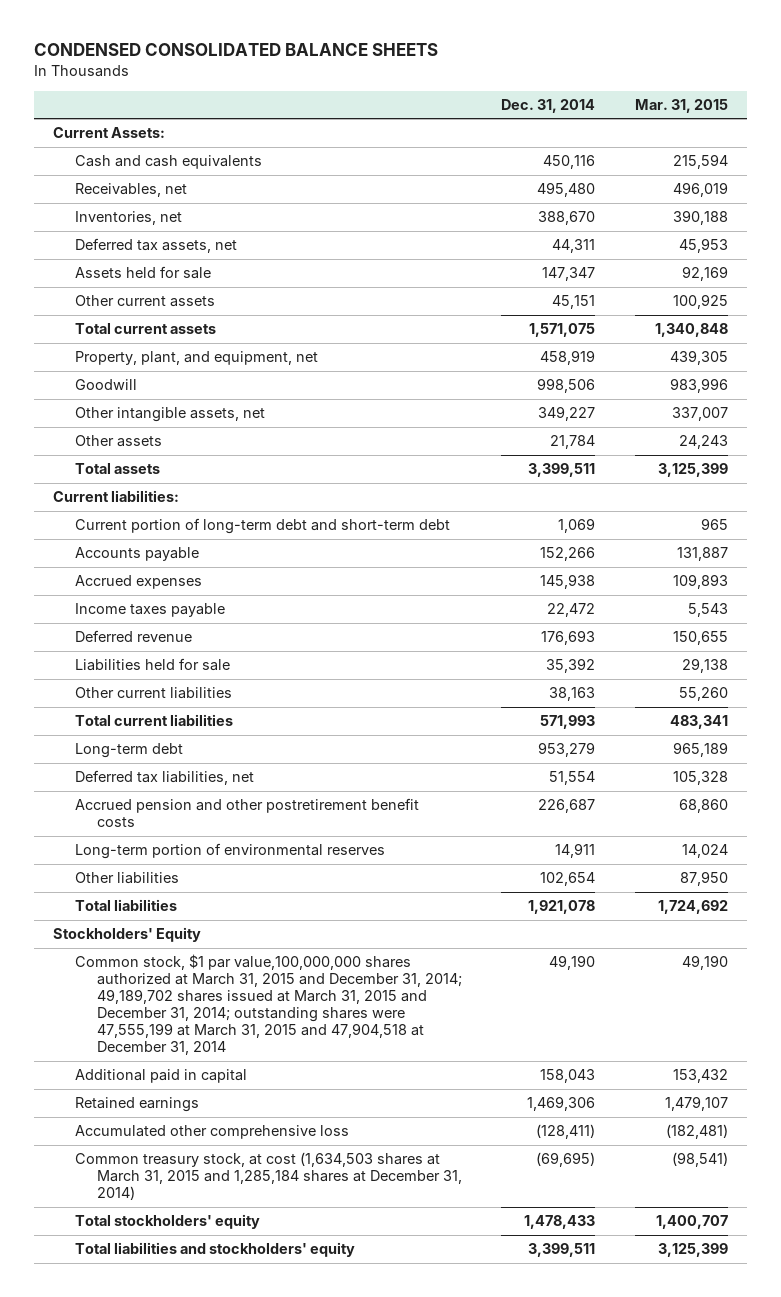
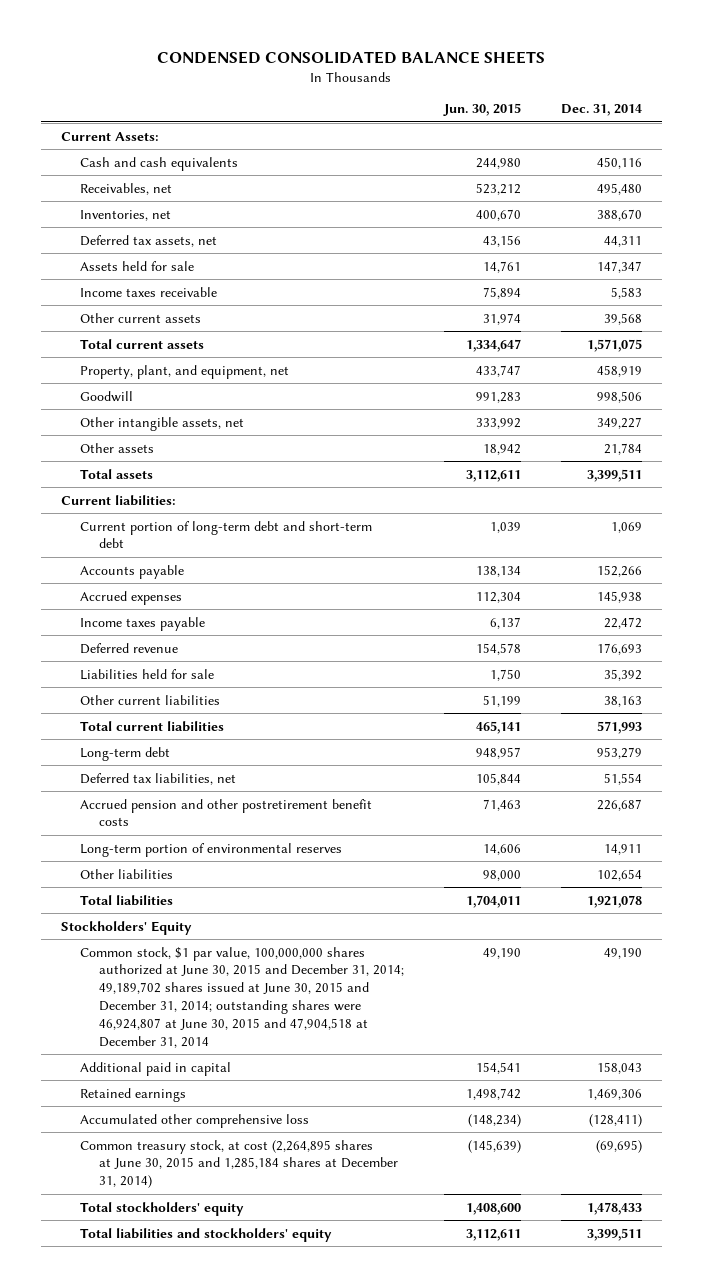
[634,98,728,113] Mar. 31, 2015 -> none
none -> [442,103,521,117] Jun. 30, 2015
none -> [79,286,217,297] Income taxes receivable
[552,295,596,310] 45,151 -> [604,312,643,325] 39,568
[75,954,462,1056] Common stock, $1 par value,100,000,000 shares authorized at March 31, 2015 and December 31, 2014; 49,189,702 shares issued at March 31, 2015 and December 31, 2014; outstanding shares were 47,555,199 at March 31, 2015 and 47,904,518 at December 31, 2014 -> [79,946,404,1048] Common stock, $1 par value, 100,000,000 shares authorized at June 30, 2015 and December 31, 2014; 49,189,702 shares issued at June 30, 2015 and December 31, 2014; outstanding shares were 46,924,807 at June 30, 2015 and 47,904,518 at December 31, 2014
[75,1152,462,1201] Common treasury stock, at cost (1,634,503 shares at March 31, 2015 and 1,285,184 shares at December 31, 2014) -> [79,1139,398,1189] Common treasury stock, at cost (2,264,895 shares at June 30, 2015 and 1,285,184 shares at December 31, 2014)

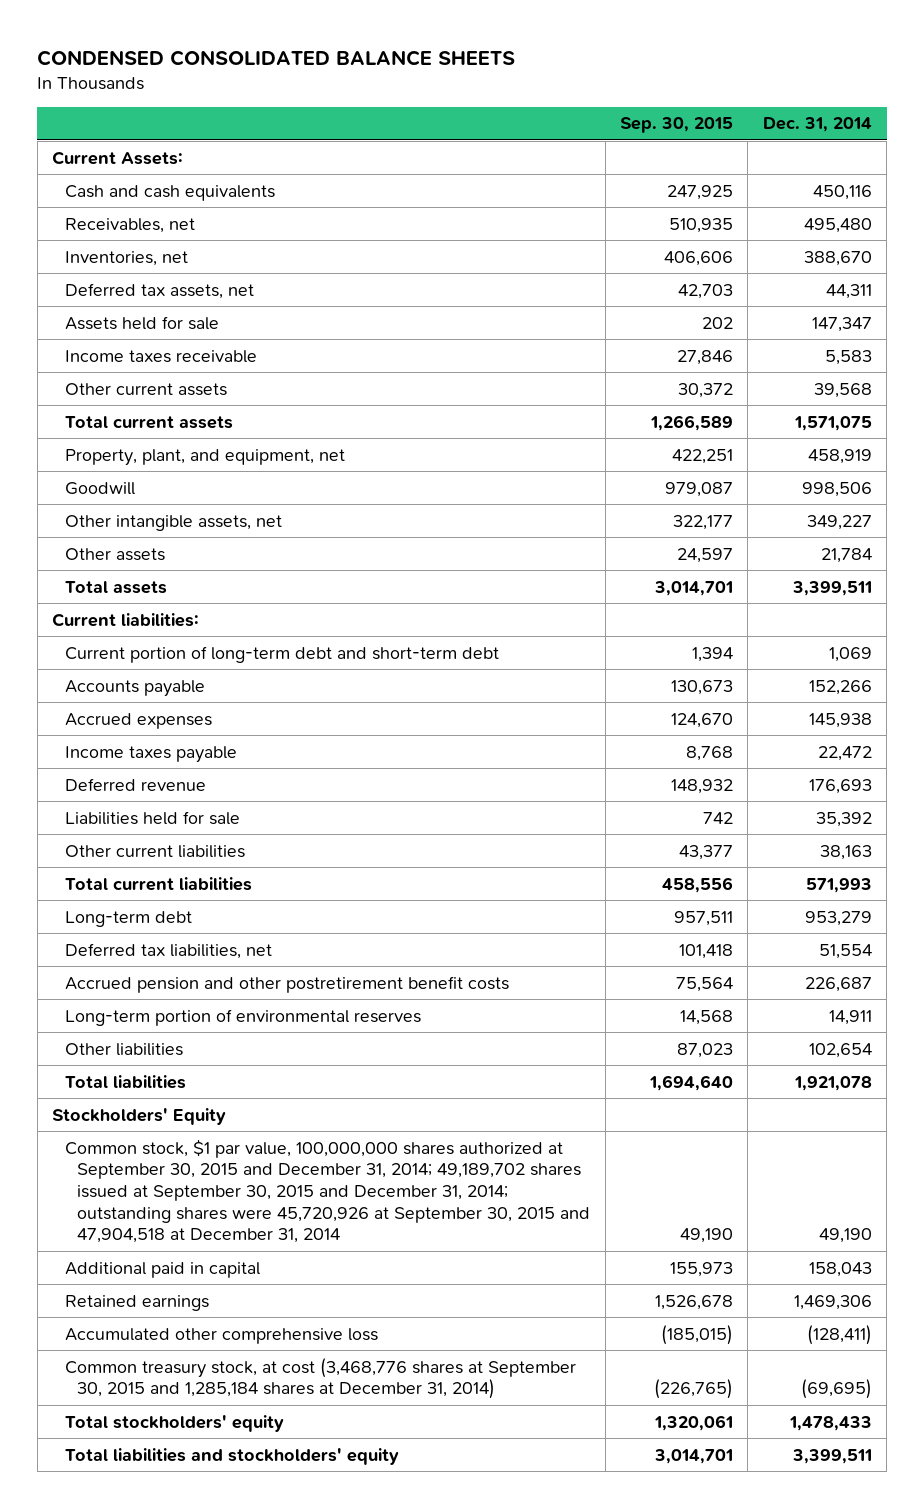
[442,103,521,117] Jun. 30, 2015 -> none
none -> [620,117,734,134] Sep. 30, 2015
[79,946,404,1048] Common stock, $1 par value, 100,000,000 shares authorized at June 30, 2015 and December 31, 2014; 49,189,702 shares issued at June 30, 2015 and December 31, 2014; outstanding shares were 46,924,807 at June 30, 2015 and 47,904,518 at December 31, 2014 -> [64,1138,591,1244] Common stock, $1 par value, 100,000,000 shares authorized at September 30, 2015 and December 31, 2014; 49,189,702 shares issued at September 30, 2015 and December 31, 2014; outstanding shares were 45,720,926 at September 30, 2015 and 47,904,518 at December 31, 2014
[79,1139,398,1189] Common treasury stock, at cost (2,264,895 shares at June 30, 2015 and 1,285,184 shares at December 31, 2014) -> [64,1357,576,1400] Common treasury stock, at cost (3,468,776 shares at September 30, 2015 and 1,285,184 shares at December 31, 2014)

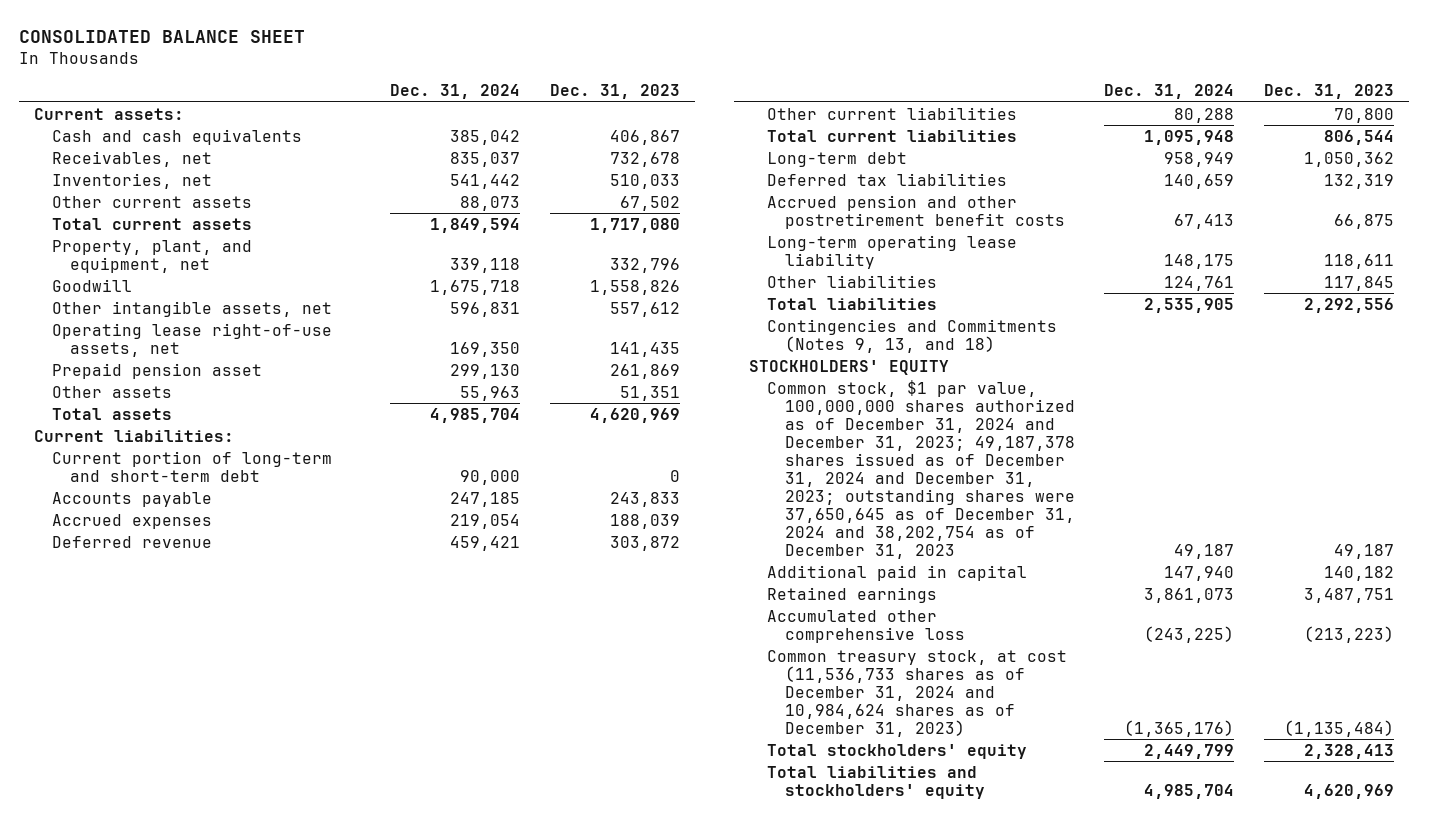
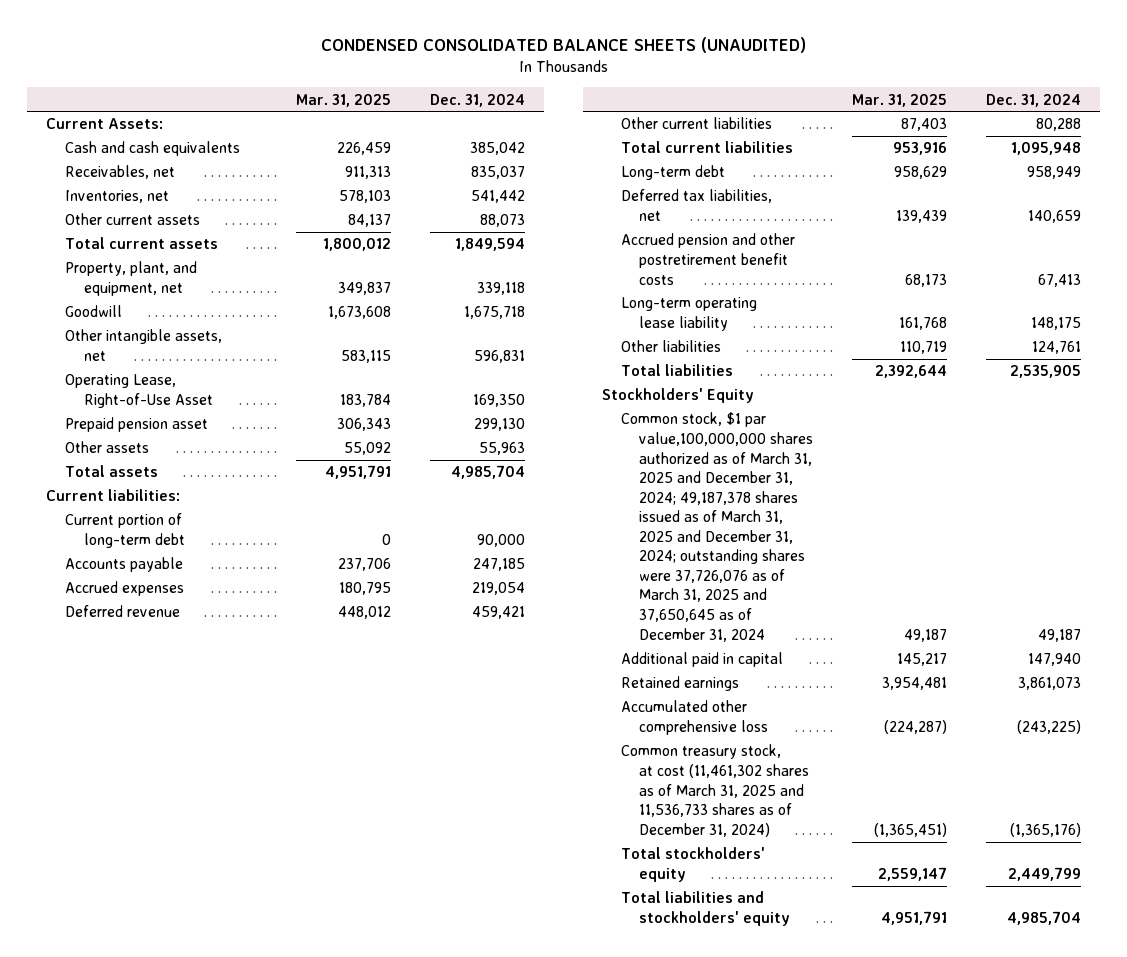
[19,30,306,44] CONSOLIDATED BALANCE SHEET -> [320,36,806,53] CONDENSED CONSOLIDATED BALANCE SHEETS (UNAUDITED)
[550,84,681,100] Dec. 31, 2023 -> none
none -> [296,93,392,107] Mar. 31, 2025
[34,107,185,120] Current assets: -> [46,118,164,130] Current Assets:
[52,322,333,357] Operating lease right-of-use assets, net -> [64,374,213,408] Operating Lease, Right-of-Use Asset
[52,450,333,482] Current portion of long-term and short-term debt -> [64,513,185,548] Current portion of long-term debt
[766,172,1007,186] Deferred tax liabilities -> [620,189,772,221] Deferred tax liabilities, net
[766,318,1057,353] Contingencies and Commitments (Notes 9, 13, and 18) -> none
[748,359,949,375] STOCKHOLDERS' EQUITY -> [602,388,755,404] Stockholders' Equity
[766,379,1075,559] Common stock, $1 par value, 100,000,000 shares authorized as of December 31, 2024 and December 31, 2023; 49,187,378 shares issued as of December 31, 2024 and December 31, 2023; outstanding shares were 37,650,645 as of December 31, 2024 and 38,202,754 as of December 31, 2023 -> [620,412,814,642] Common stock, $1 par value,100,000,000 shares authorized as of March 31, 2025 and December 31, 2024; 49,187,378 shares issued as of March 31, 2025 and December 31, 2024; outstanding shares were 37,726,076 as of March 31, 2025 and 37,650,645 as of December 31, 2024
[766,649,1067,737] Common treasury stock, at cost (11,536,733 shares as of December 31, 2024 and 10,984,624 shares as of December 31, 2023) -> [620,744,810,837] Common treasury stock, at cost (11,461,302 shares as of March 31, 2025 and 11,536,733 shares as of December 31, 2024)

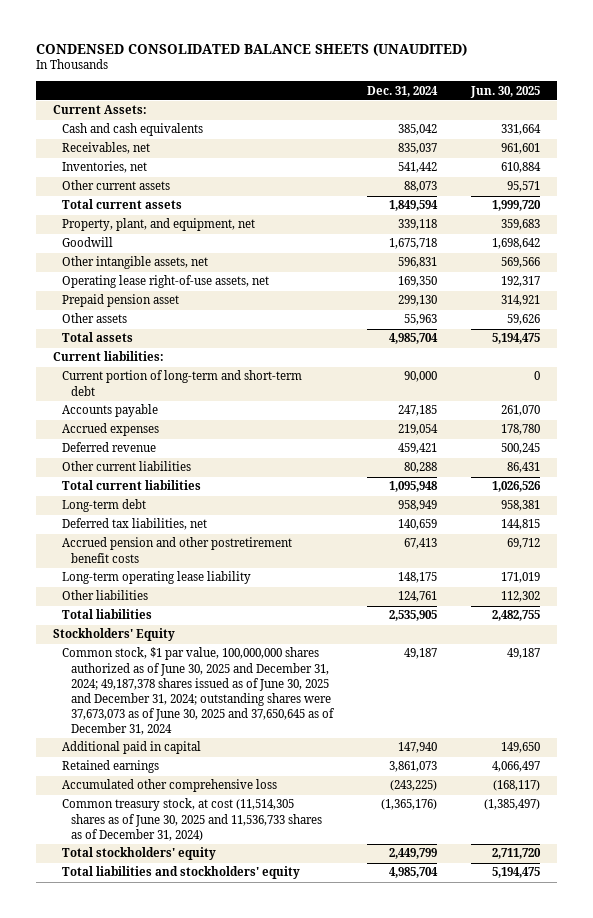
[296,93,392,107] Mar. 31, 2025 -> none
none -> [470,85,541,98] Jun. 30, 2025
[64,374,213,408] Operating Lease, Right-of-Use Asset -> [61,275,269,289] Operating lease right-of-use assets, net
[64,513,185,548] Current portion of long-term debt -> [61,370,302,396] Current portion of long-term and short-term debt
[620,412,814,642] Common stock, $1 par value,100,000,000 shares authorized as of March 31, 2025 and December 31, 2024; 49,187,378 shares issued as of March 31, 2025 and December 31, 2024; outstanding shares were 37,726,076 as of March 31, 2025 and 37,650,645 as of December 31, 2024 -> [61,647,336,735] Common stock, $1 par value, 100,000,000 shares authorized as of June 30, 2025 and December 31, 2024; 49,187,378 shares issued as of June 30, 2025 and December 31, 2024; outstanding shares were 37,673,073 as of June 30, 2025 and 37,650,645 as of December 31, 2024
[620,744,810,837] Common treasury stock, at cost (11,461,302 shares as of March 31, 2025 and 11,536,733 shares as of December 31, 2024) -> [61,798,323,841] Common treasury stock, at cost (11,514,305 shares as of June 30, 2025 and 11,536,733 shares as of December 31, 2024)

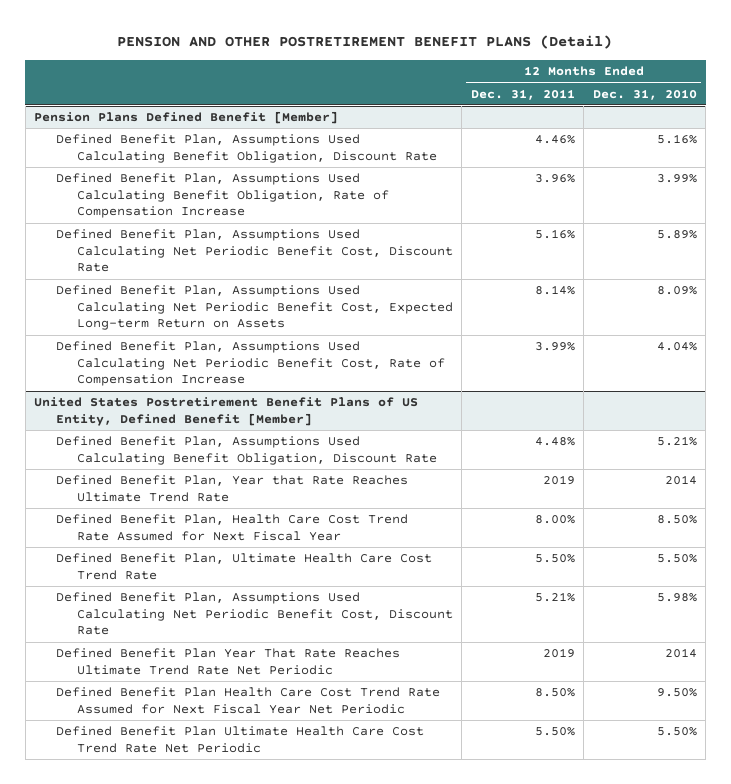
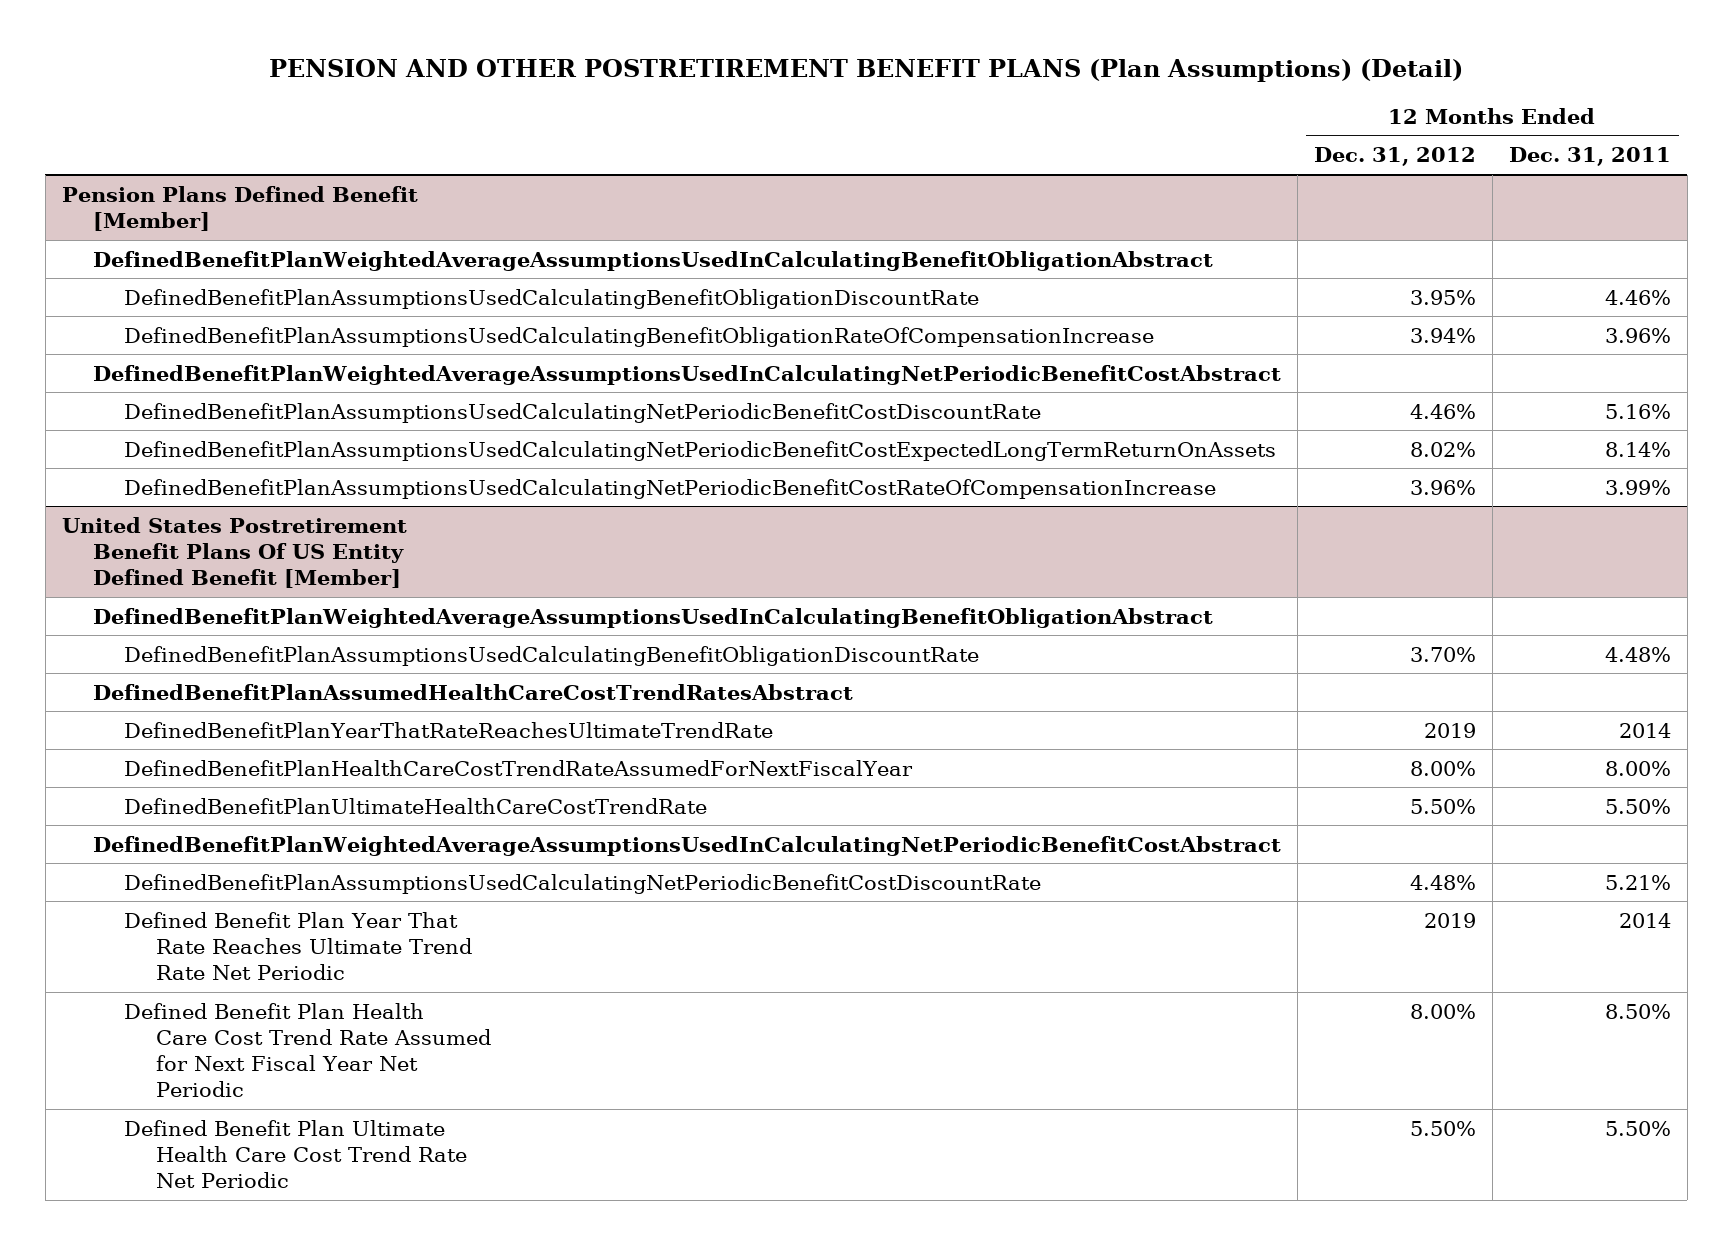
[117,35,613,50] PENSION AND OTHER POSTRETIREMENT BENEFIT PLANS (Detail) -> [269,59,1464,83] PENSION AND OTHER POSTRETIREMENT BENEFIT PLANS (Plan Assumptions) (Detail)
[592,88,697,100] Dec. 31, 2010 -> none
none -> [1313,147,1476,167] Dec. 31, 2012
[55,475,408,502] Defined Benefit Plan, Year that Rate Reaches Ultimate Trend Rate -> none
none -> [93,250,1214,271] DefinedBenefitPlanWeightedAverageAssumptionsUsedInCalculatingBenefitObligationAbstract
[55,134,438,163] Defined Benefit Plan, Assumptions Used Calculating Benefit Obligation, Discount Rate -> [124,288,980,309] DefinedBenefitPlanAssumptionsUsedCalculatingBenefitObligationDiscountRate
[55,173,390,219] Defined Benefit Plan, Assumptions Used Calculating Benefit Obligation, Rate of Compensation Increase -> [124,326,1155,347] DefinedBenefitPlanAssumptionsUsedCalculatingBenefitObligationRateOfCompensationIncrease
none -> [93,364,1282,385] DefinedBenefitPlanWeightedAverageAssumptionsUsedInCalculatingNetPeriodicBenefitCostAbstract
[55,229,454,273] Defined Benefit Plan, Assumptions Used Calculating Net Periodic Benefit Cost, Discount Rate -> [124,402,1042,423] DefinedBenefitPlanAssumptionsUsedCalculatingNetPeriodicBenefitCostDiscountRate
[55,285,454,331] Defined Benefit Plan, Assumptions Used Calculating Net Periodic Benefit Cost, Expected Long-term Return on Assets -> [124,440,1277,461] DefinedBenefitPlanAssumptionsUsedCalculatingNetPeriodicBenefitCostExpectedLongTermReturnOnAssets
[55,341,446,387] Defined Benefit Plan, Assumptions Used Calculating Net Periodic Benefit Cost, Rate of Compensation Increase -> [124,478,1217,499] DefinedBenefitPlanAssumptionsUsedCalculatingNetPeriodicBenefitCostRateOfCompensationIncrease
[34,397,419,426] United States Postretirement Benefit Plans of US Entity, Defined Benefit [Member] -> [61,516,407,589] United States Postretirement Benefit Plans Of US Entity Defined Benefit [Member]
none -> [93,607,1214,628] DefinedBenefitPlanWeightedAverageAssumptionsUsedInCalculatingBenefitObligationAbstract
[55,436,438,465] Defined Benefit Plan, Assumptions Used Calculating Benefit Obligation, Discount Rate -> [124,645,980,666] DefinedBenefitPlanAssumptionsUsedCalculatingBenefitObligationDiscountRate
none -> [93,683,854,700] DefinedBenefitPlanAssumedHealthCareCostTrendRatesAbstract
none -> [124,721,774,738] DefinedBenefitPlanYearThatRateReachesUltimateTrendRate
[55,514,408,541] Defined Benefit Plan, Health Care Cost Trend Rate Assumed for Next Fiscal Year -> [124,759,914,776] DefinedBenefitPlanHealthCareCostTrendRateAssumedForNextFiscalYear
[55,553,432,580] Defined Benefit Plan, Ultimate Health Care Cost Trend Rate -> [124,797,708,814] DefinedBenefitPlanUltimateHealthCareCostTrendRate
none -> [93,835,1282,856] DefinedBenefitPlanWeightedAverageAssumptionsUsedInCalculatingNetPeriodicBenefitCostAbstract
[55,592,454,636] Defined Benefit Plan, Assumptions Used Calculating Net Periodic Benefit Cost, Discount Rate -> [124,873,1042,894] DefinedBenefitPlanAssumptionsUsedCalculatingNetPeriodicBenefitCostDiscountRate
[542,648,575,659] 2019 -> [1618,912,1671,928] 2014

